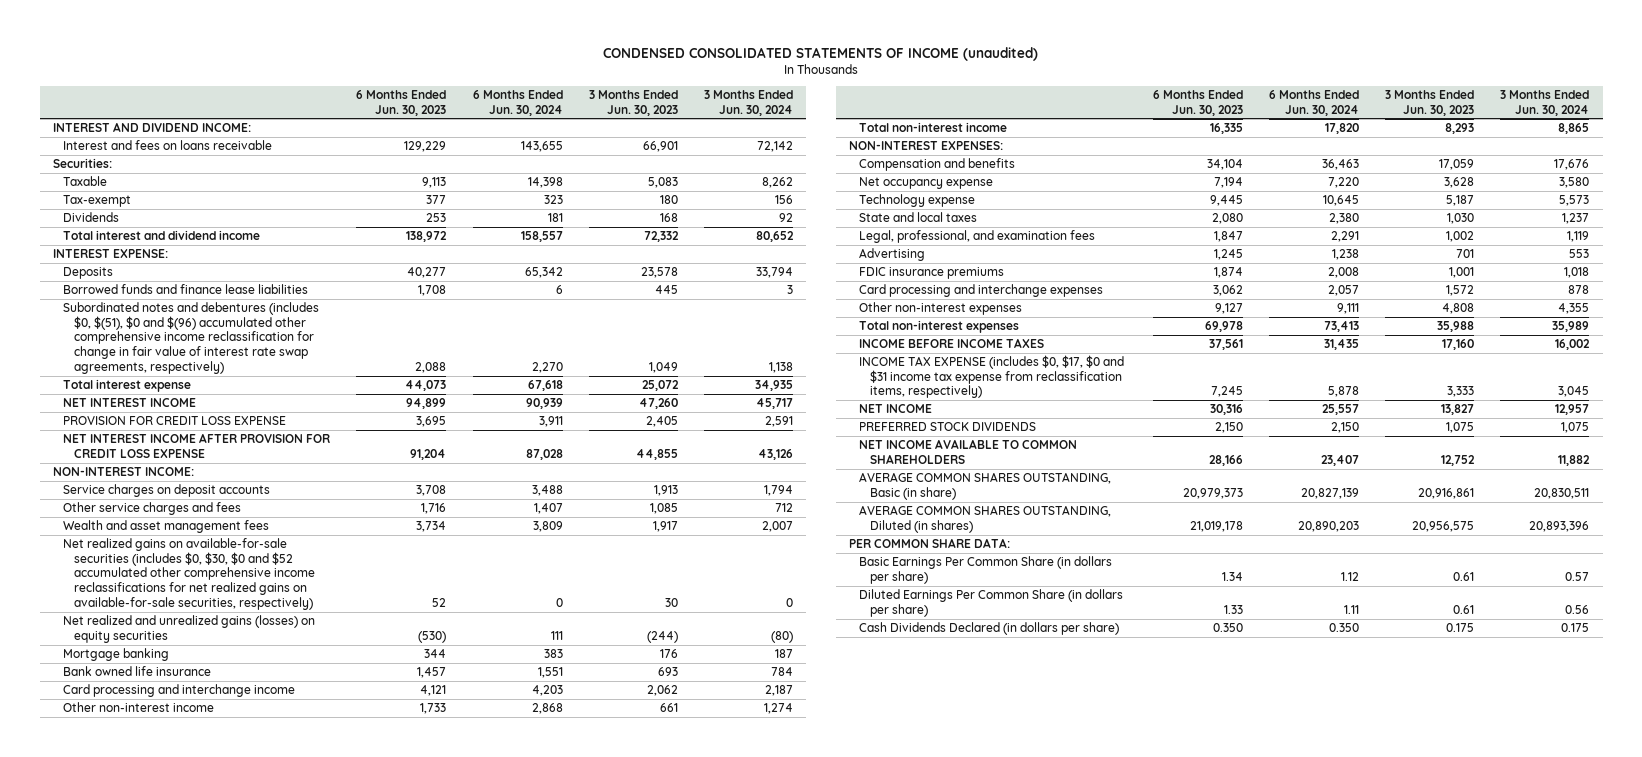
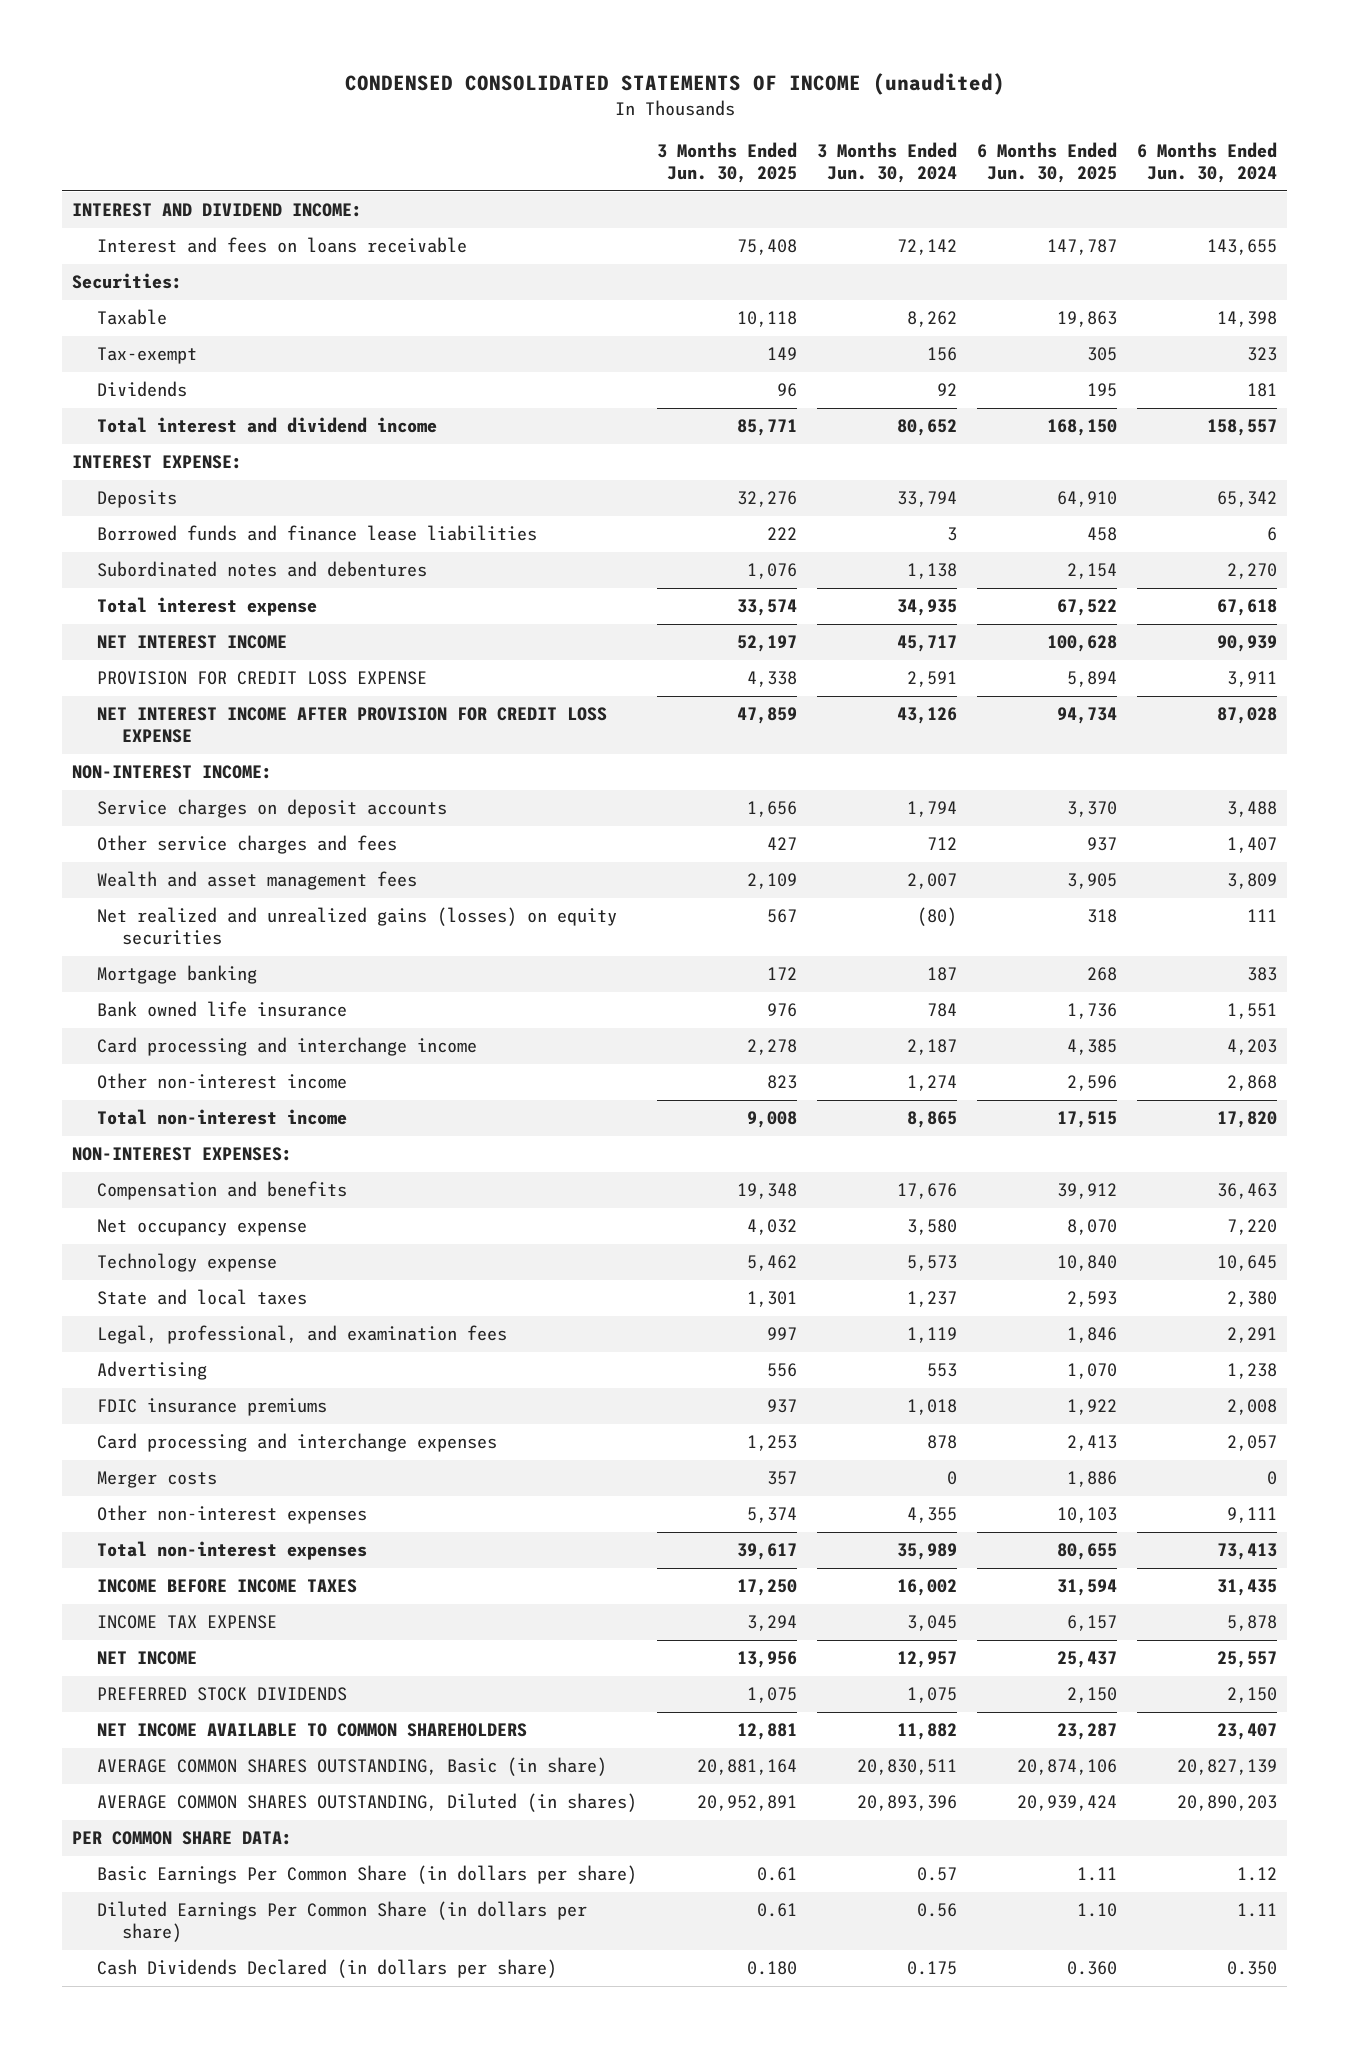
[356,89,447,116] 6 Months Ended Jun. 30, 2023 -> none
[588,89,678,116] 3 Months Ended Jun. 30, 2023 -> none
none -> [657,141,798,183] 3 Months Ended Jun. 30, 2025
none -> [977,141,1118,183] 6 Months Ended Jun. 30, 2025
[63,302,320,374] Subordinated notes and debentures (includes $0, $(51), $0 and $(96) accumulated other comprehensive income reclassification for change in fair value of interest rate swap agreements, respectively) -> [97,561,428,578] Subordinated notes and debentures
[63,538,315,610] Net realized gains on available-for-sale securities (includes $0, $30, $0 and $52 accumulated other comprehensive income reclassifications for net realized gains on available-for-sale securities, respectively) -> none
none -> [97,1471,218,1489] Merger costs
[859,355,1125,399] INCOME TAX EXPENSE (includes $0, $17, $0 and $31 income tax expense from reclassification items, respectively) -> [97,1615,278,1630] INCOME TAX EXPENSE

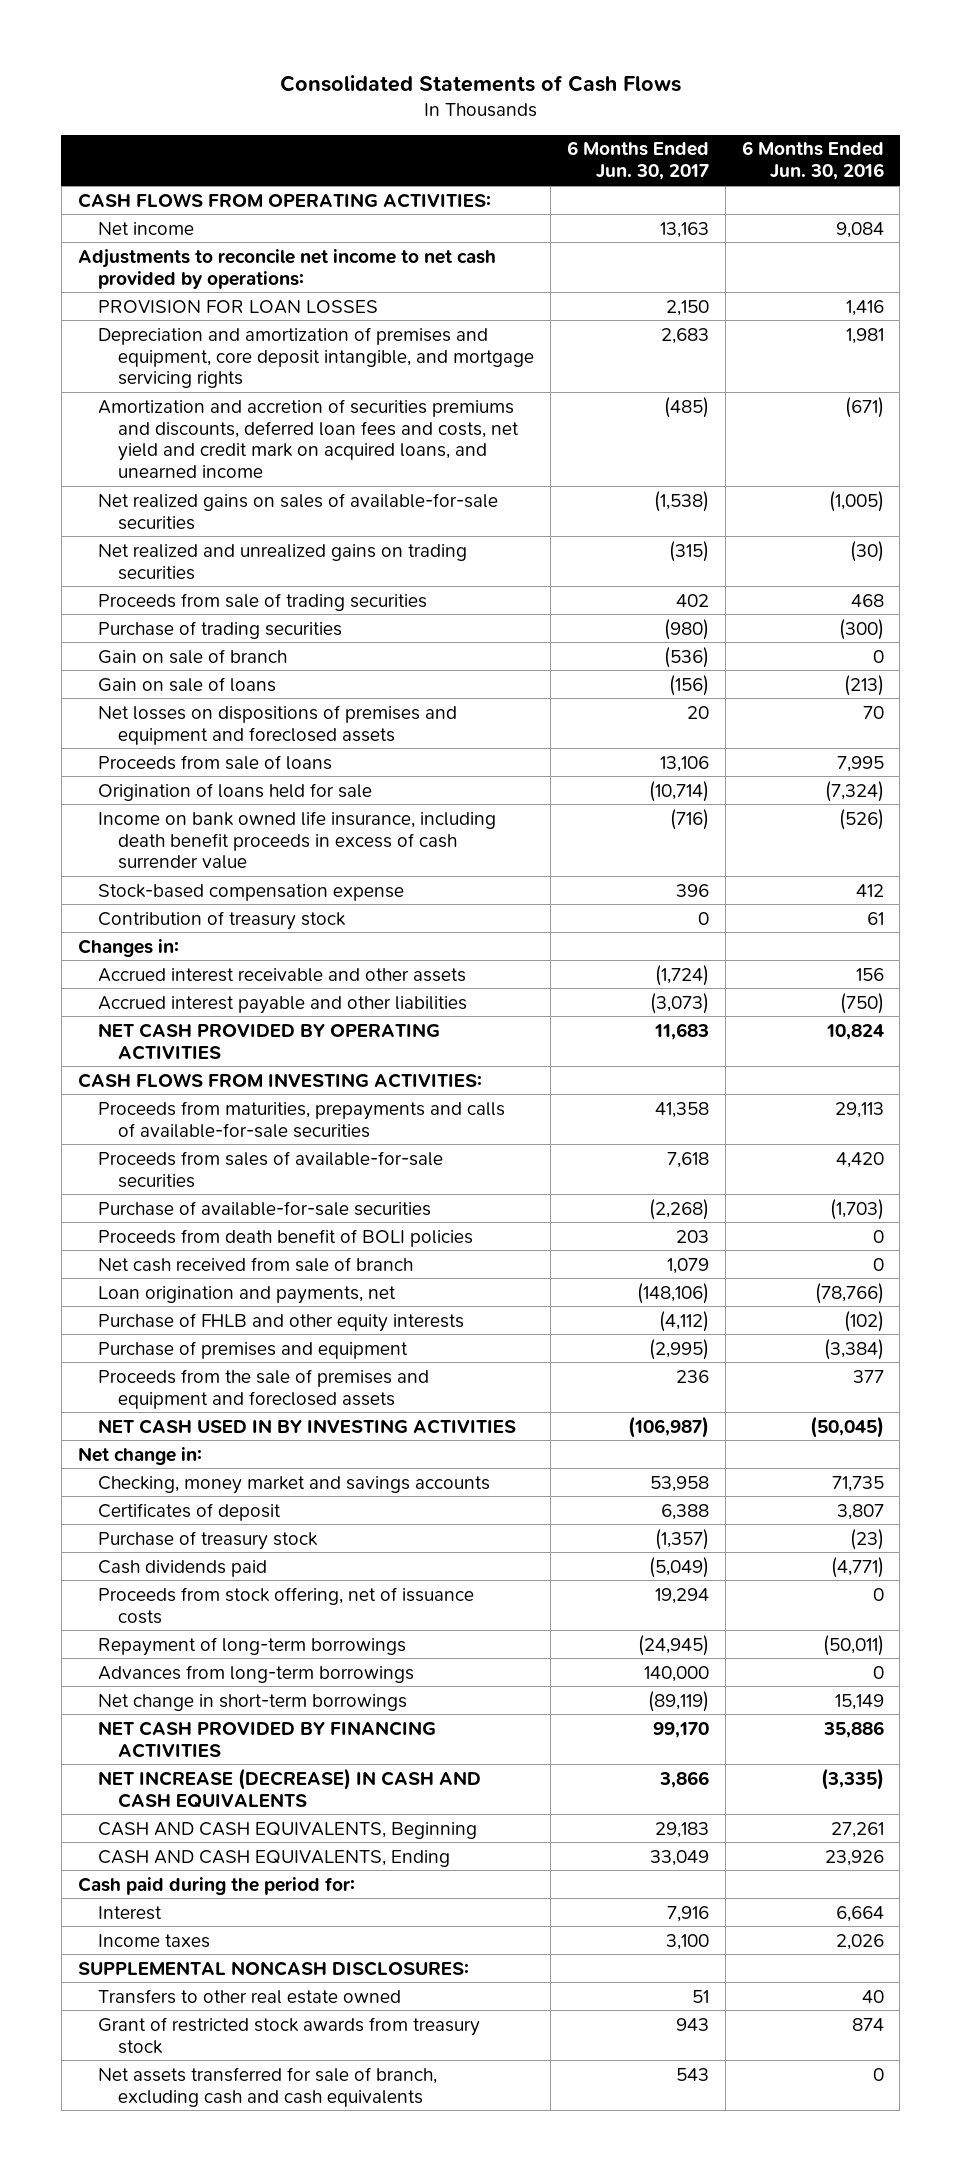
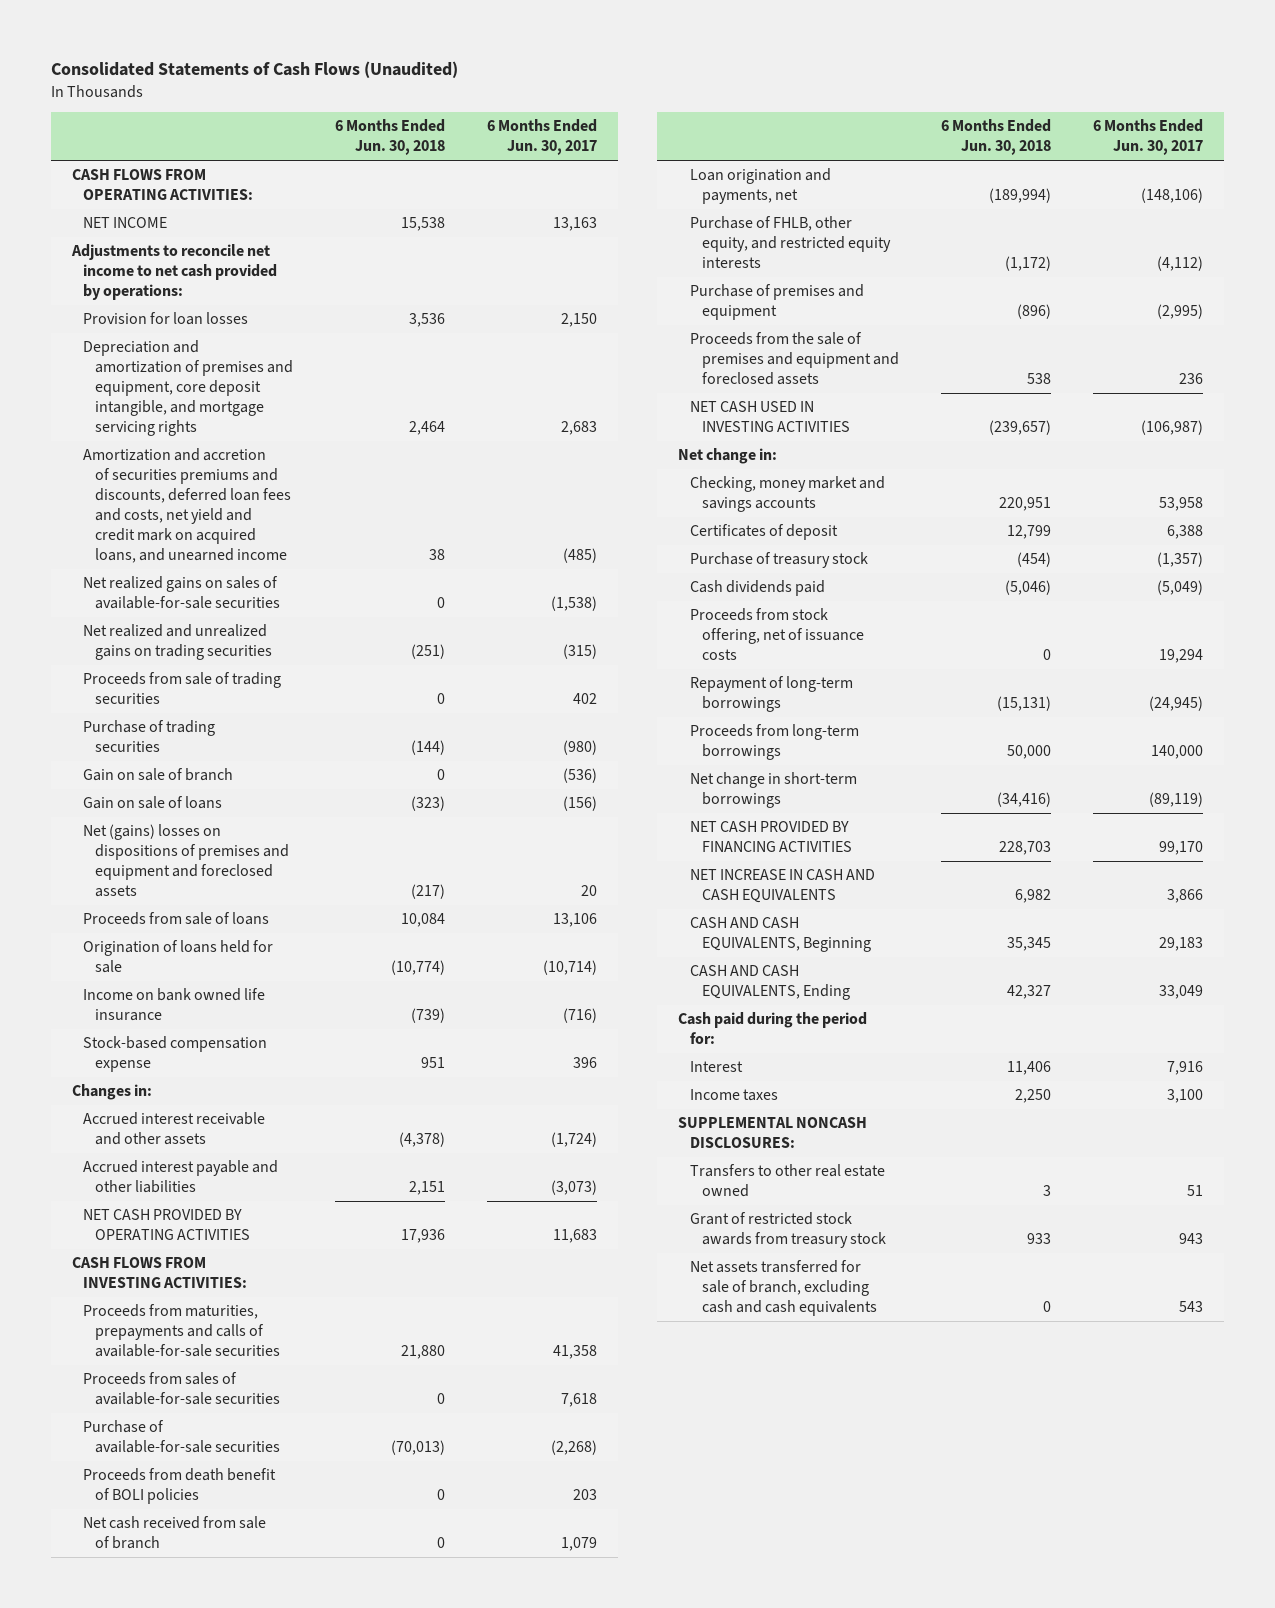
[279,74,681,92] Consolidated Statements of Cash Flows -> [50,61,458,79] Consolidated Statements of Cash Flows (Unaudited)
[741,141,884,181] 6 Months Ended Jun. 30, 2016 -> none
none -> [334,119,445,156] 6 Months Ended Jun. 30, 2018
[97,221,194,235] Net income -> [83,217,168,229] NET INCOME
[97,299,378,314] PROVISION FOR LOAN LOSSES -> [83,312,249,326] Provision for loan losses
[97,704,457,745] Net losses on dispositions of premises and equipment and foreclosed assets -> [83,824,290,898] Net (gains) losses on dispositions of premises and equipment and foreclosed assets
[97,810,496,870] Income on bank owned life insurance, including death benefit proceeds in excess of cash surrender value -> [83,988,266,1022] Income on bank owned life insurance
[97,910,346,930] Contribution of treasury stock -> none
[97,1312,464,1332] Purchase of FHLB and other equity interests -> [689,216,891,269] Purchase of FHLB, other equity, and restricted equity interests
[97,1418,516,1434] NET CASH USED IN BY INVESTING ACTIVITIES -> [689,401,850,433] NET CASH USED IN INVESTING ACTIVITIES
[97,1664,414,1683] Advances from long-term borrowings -> [689,724,859,761] Proceeds from long-term borrowings
[97,1767,481,1808] NET INCREASE (DECREASE) IN CASH AND CASH EQUIVALENTS -> [689,869,875,904] NET INCREASE IN CASH AND CASH EQUIVALENTS

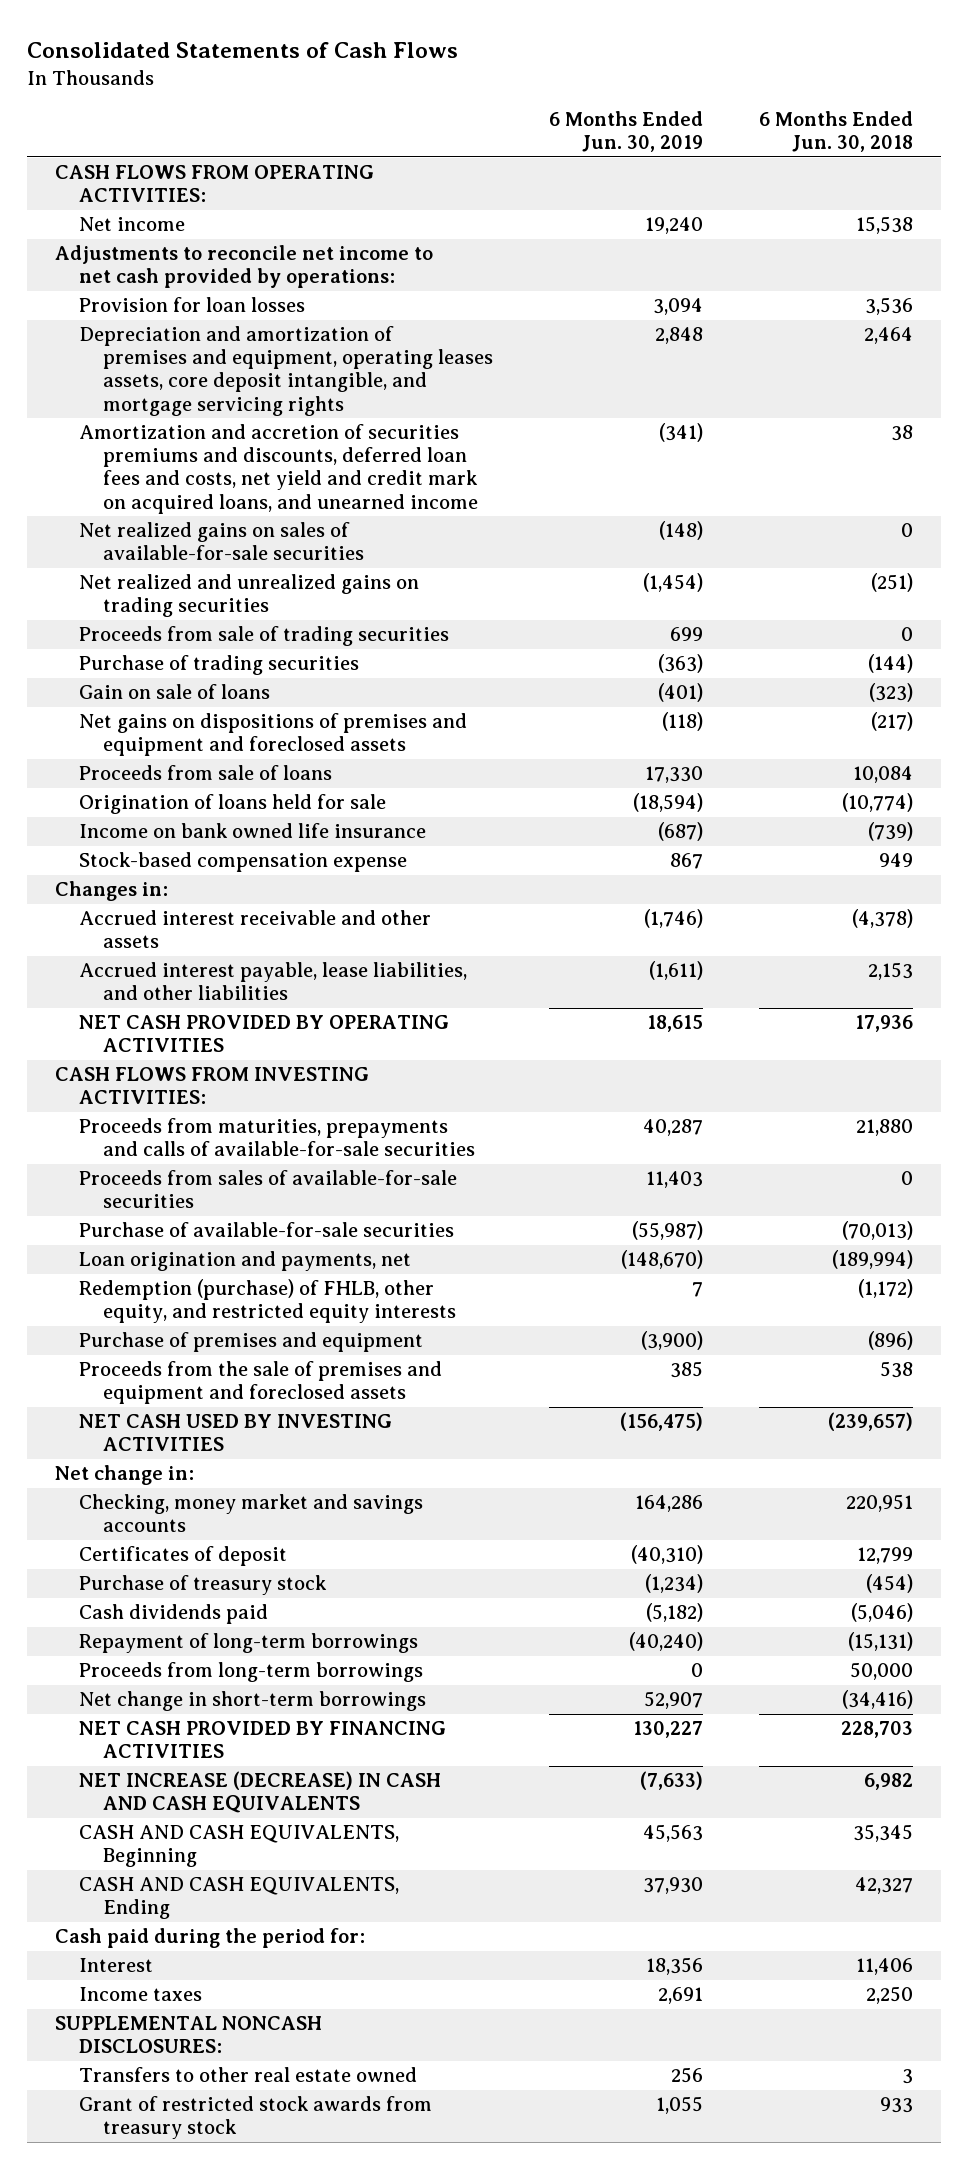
[50,61,458,79] Consolidated Statements of Cash Flows (Unaudited) -> [27,42,459,59] Consolidated Statements of Cash Flows
[486,119,597,156] 6 Months Ended Jun. 30, 2017 -> none
none -> [549,110,704,153] 6 Months Ended Jun. 30, 2019
[83,217,168,229] NET INCOME -> [79,217,186,232] Net income
[83,340,294,436] Depreciation and amortization of premises and equipment, core deposit intangible, and mortgage servicing rights -> [79,326,494,416] Depreciation and amortization of premises and equipment, operating leases assets, core deposit intangible, and mortgage servicing rights
[83,768,234,782] Gain on sale of branch -> none
[83,824,290,898] Net (gains) losses on dispositions of premises and equipment and foreclosed assets -> [79,713,468,757] Net gains on dispositions of premises and equipment and foreclosed assets
[420,1057,445,1069] 951 -> [879,853,914,868] 949
[83,1160,279,1194] Accrued interest payable and other liabilities -> [79,962,468,1001] Accrued interest payable, lease liabilities, and other liabilities
[408,1181,445,1196] 2,151 -> [868,962,914,981] 2,153
[83,1468,277,1505] Proceeds from death benefit of BOLI policies -> none
[83,1516,267,1550] Net cash received from sale of branch -> none
[689,216,891,269] Purchase of FHLB, other equity, and restricted equity interests -> [79,1279,457,1324] Redemption (purchase) of FHLB, other equity, and restricted equity interests
[689,401,850,433] NET CASH USED IN INVESTING ACTIVITIES -> [79,1414,393,1452] NET CASH USED BY INVESTING ACTIVITIES
[689,608,864,661] Proceeds from stock offering, net of issuance costs -> none
[689,869,875,904] NET INCREASE IN CASH AND CASH EQUIVALENTS -> [79,1771,442,1814] NET INCREASE (DECREASE) IN CASH AND CASH EQUIVALENTS
[689,1260,877,1317] Net assets transferred for sale of branch, excluding cash and cash equivalents -> none

